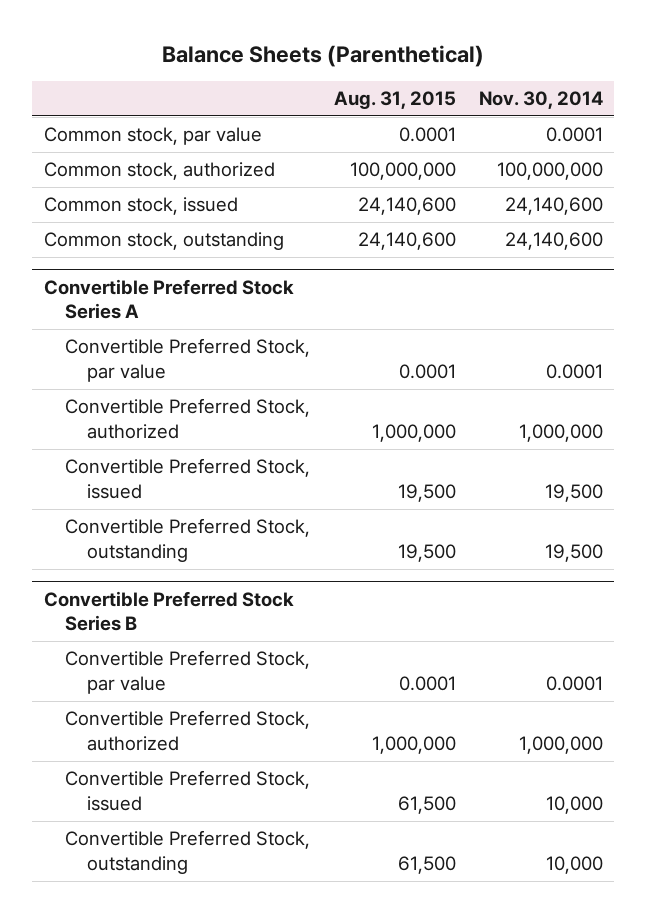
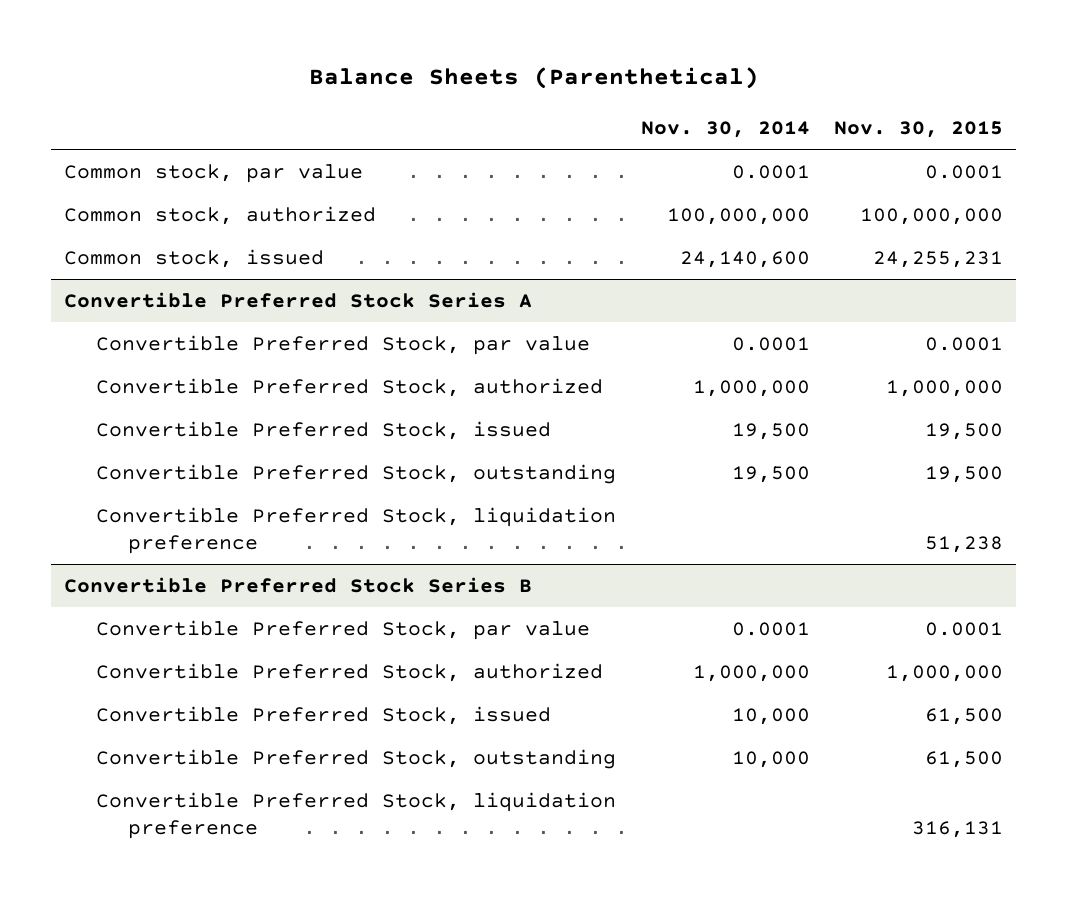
[333,91,456,110] Aug. 31, 2015 -> none
none -> [834,120,1004,138] Nov. 30, 2015
[43,232,284,251] Common stock, outstanding -> none
none -> [95,507,616,554] Convertible Preferred Stock, liquidation preference
none -> [95,792,616,839] Convertible Preferred Stock, liquidation preference

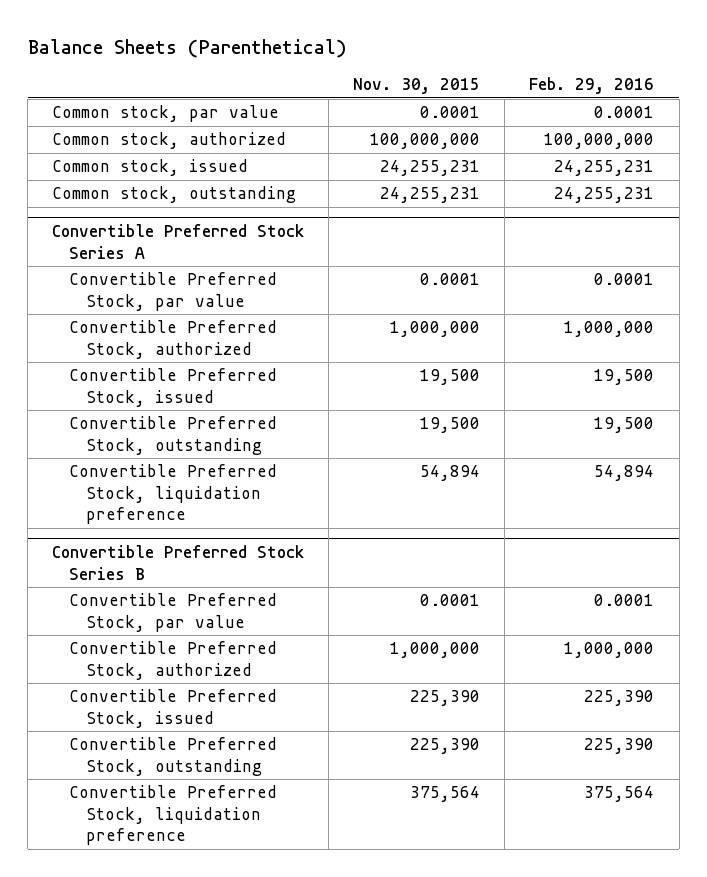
[640,120,810,138] Nov. 30, 2014 -> none
none -> [529,77,655,95] Feb. 29, 2016
none -> [52,186,297,204] Common stock, outstanding
[925,535,1004,553] 51,238 -> [420,465,481,482] 54,894
[925,708,1004,726] 61,500 -> [410,690,481,707] 225,390
[925,751,1004,769] 61,500 -> [410,738,481,755] 225,390
[912,820,1004,838] 316,131 -> [410,786,481,803] 375,564

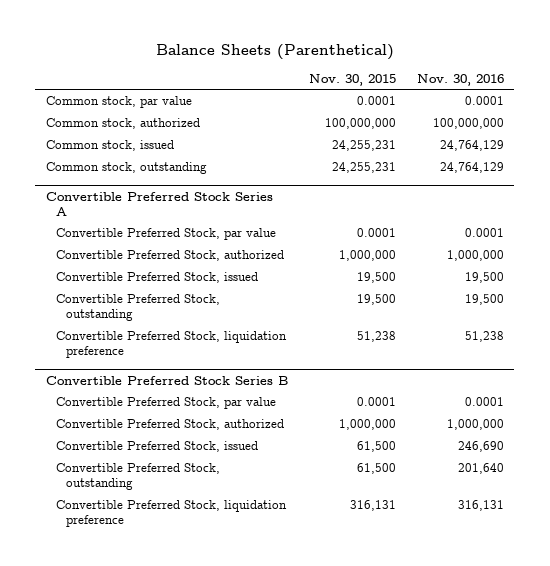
[529,77,655,95] Feb. 29, 2016 -> none
none -> [416,73,504,86] Nov. 30, 2016
[420,465,481,482] 54,894 -> [356,331,396,343] 51,238
[410,690,481,707] 225,390 -> [356,441,396,453] 61,500
[410,738,481,755] 225,390 -> [356,463,396,475] 61,500
[410,786,481,803] 375,564 -> [349,500,396,512] 316,131

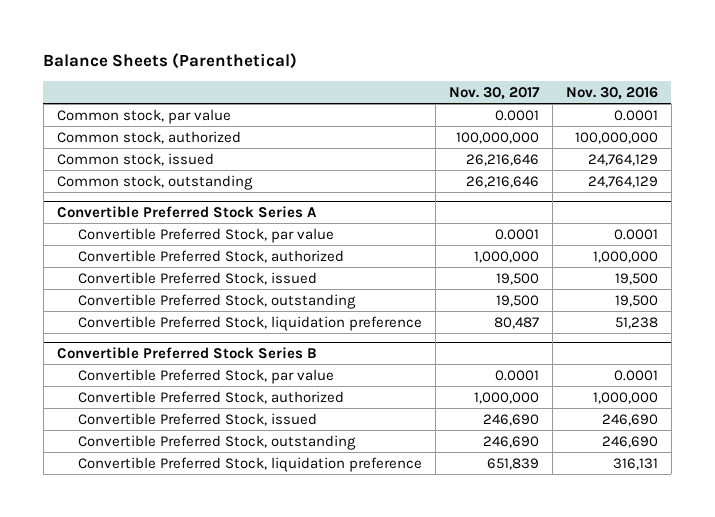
[308,73,396,86] Nov. 30, 2015 -> none
none -> [448,86,540,100] Nov. 30, 2017
[457,463,504,475] 201,640 -> [601,435,658,448] 246,690

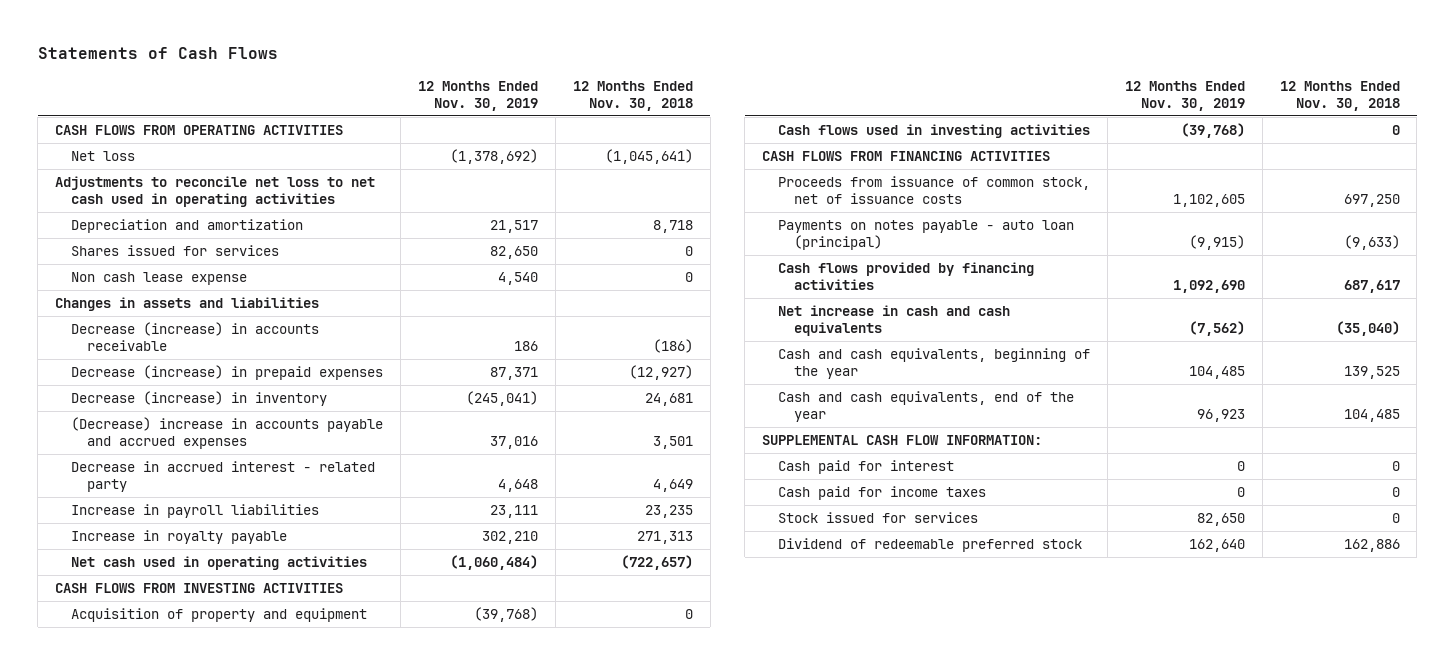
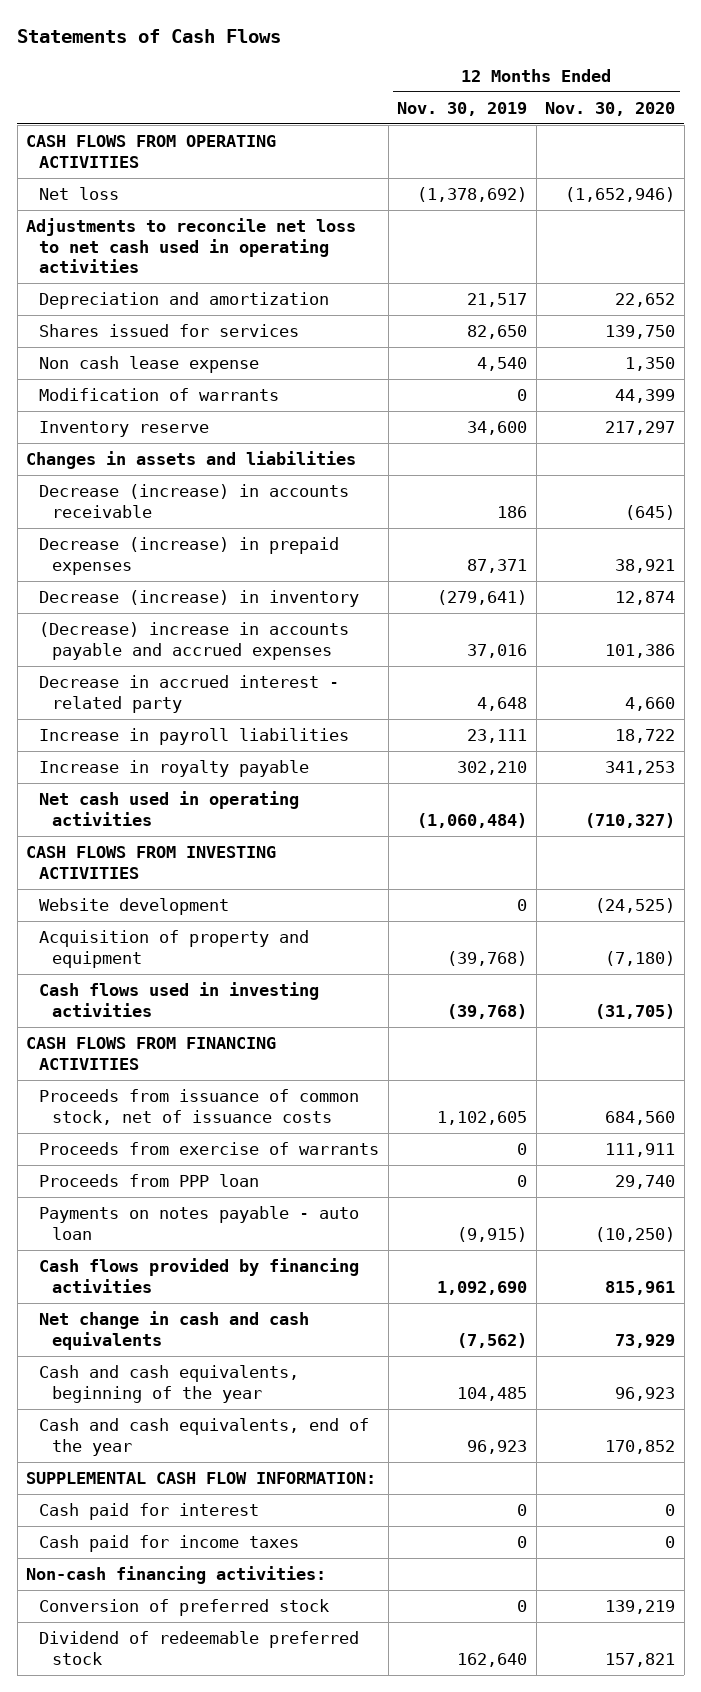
[572,80,693,112] 12 Months Ended Nov. 30, 2018 -> none
none -> [545,101,676,116] Nov. 30, 2020
none -> [39,388,280,402] Modification of warrants
none -> [39,421,210,438] Inventory reserve
[465,390,538,406] (245,041) -> [437,590,528,606] (279,641)
none -> [39,898,230,916] Website development
none -> [39,1142,380,1156] Proceeds from exercise of warrants
none -> [39,1174,260,1188] Proceeds from PPP loan
[777,219,1074,251] Payments on notes payable - auto loan (principal) -> [39,1206,360,1240] Payments on notes payable - auto loan
[777,304,1010,337] Net increase in cash and cash equivalents -> [39,1311,310,1350] Net change in cash and cash equivalents
[777,511,978,523] Stock issued for services -> none
none -> [26,1566,327,1585] Non-cash financing activities:
none -> [39,1599,330,1617] Conversion of preferred stock

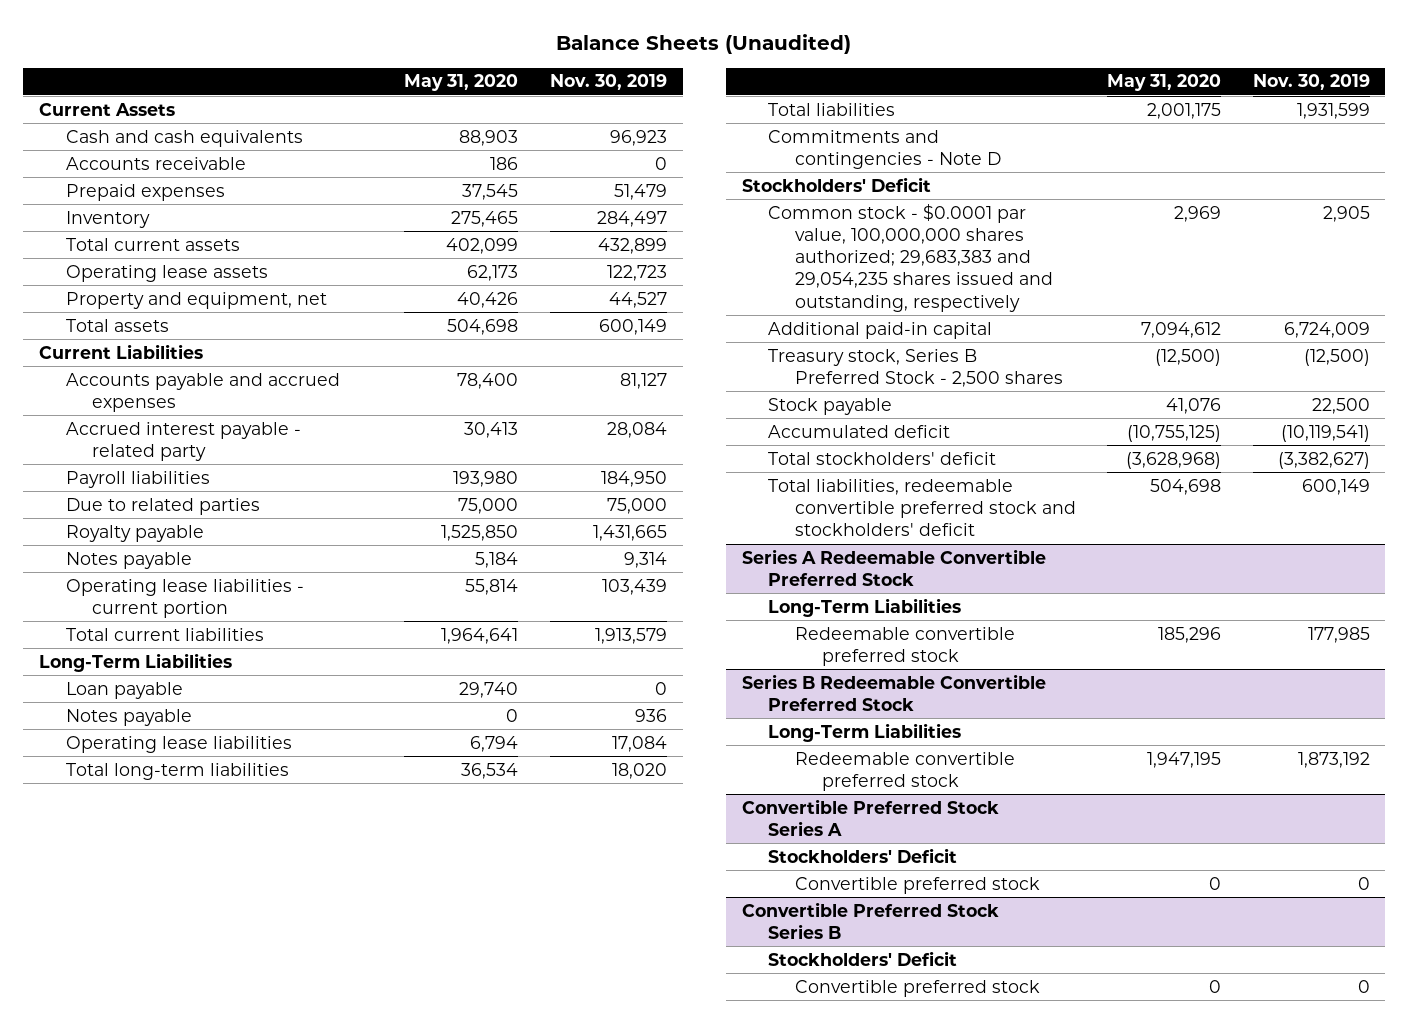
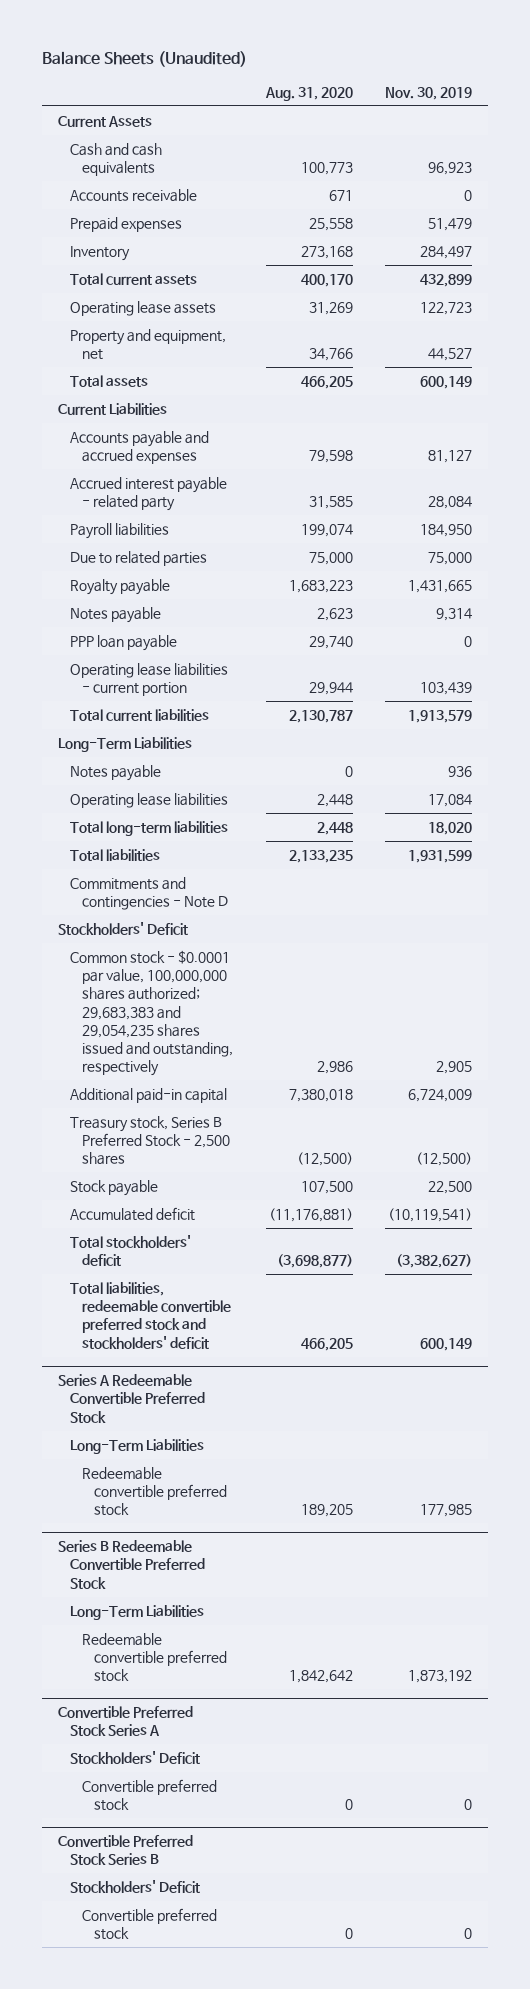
[404,74,519,92] May 31, 2020 -> none
none -> [264,86,353,101] Aug. 31, 2020
none -> [70,635,178,652] PPP loan payable
[65,681,183,699] Loan payable -> none

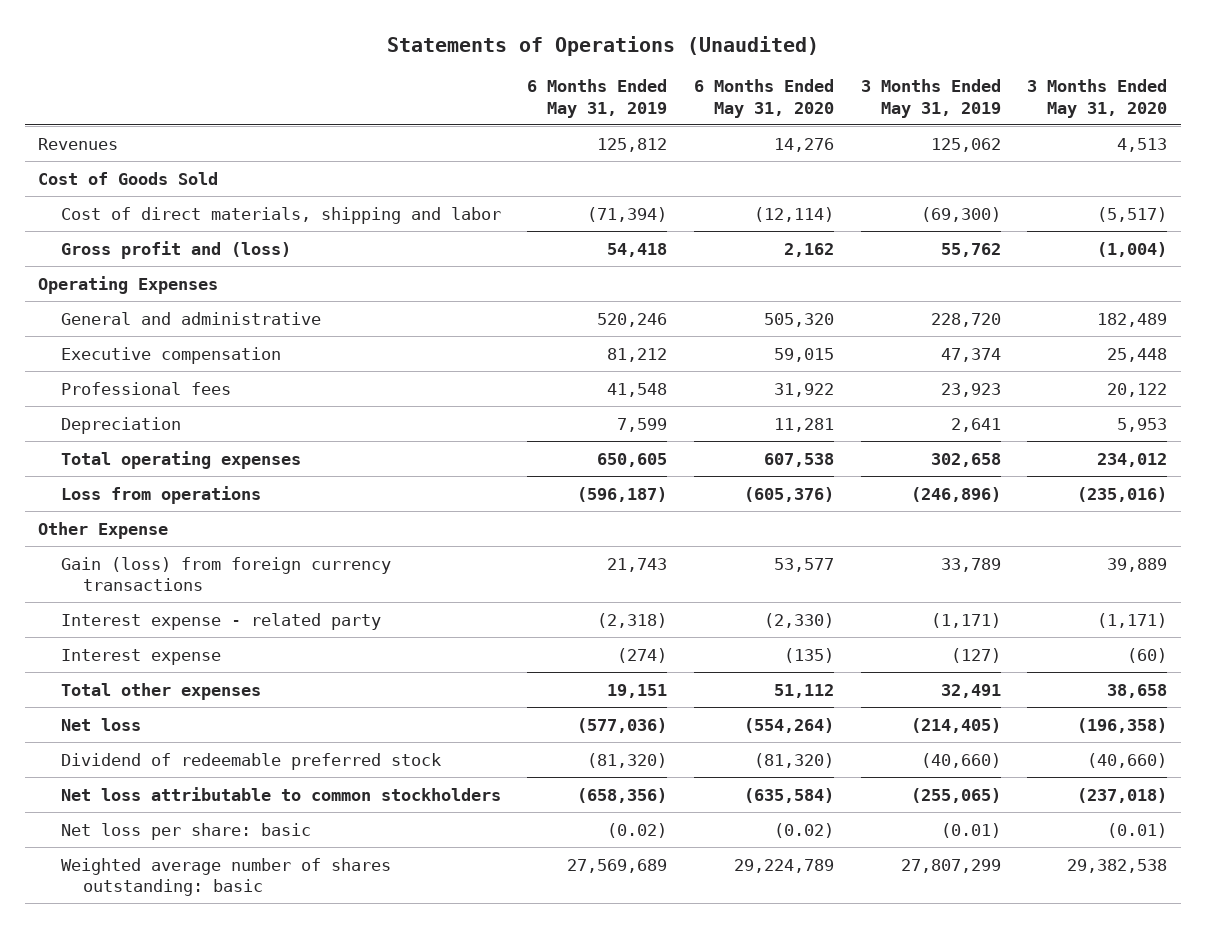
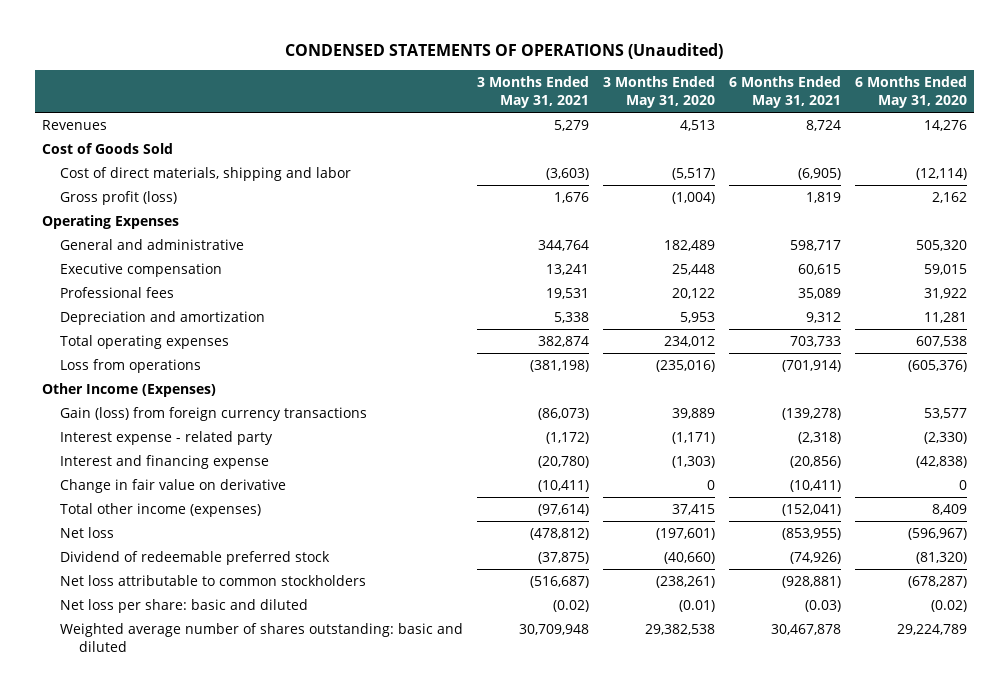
[386,35,819,56] Statements of Operations (Unaudited) -> [285,43,724,60] CONDENSED STATEMENTS OF OPERATIONS (Unaudited)
[527,79,668,118] 6 Months Ended May 31, 2019 -> none
[860,79,1001,118] 3 Months Ended May 31, 2019 -> none
none -> [477,76,590,109] 3 Months Ended May 31, 2021
none -> [728,76,841,109] 6 Months Ended May 31, 2021
[60,240,291,259] Gross profit and (loss) -> [60,191,178,206] Gross profit (loss)
[60,416,181,434] Depreciation -> [60,311,266,326] Depreciation and amortization
[38,521,169,539] Other Expense -> [41,383,216,398] Other Income (Expenses)
[60,648,221,665] Interest expense -> [60,455,270,470] Interest and financing expense
[783,647,834,663] (135) -> [915,456,967,469] (42,838)
[1127,647,1168,663] (60) -> [671,456,715,469] (1,303)
none -> [60,479,287,494] Change in fair value on derivative
[60,682,261,700] Total other expenses -> [60,503,262,518] Total other income (expenses)
[773,683,834,698] 51,112 -> [931,504,967,516] 8,409
[1107,683,1168,698] 38,658 -> [671,504,715,516] 37,415
[743,717,834,733] (554,264) -> [907,528,967,541] (596,967)
[1077,717,1168,733] (196,358) -> [655,528,715,541] (197,601)
[743,787,834,803] (635,584) -> [907,576,967,589] (678,287)
[1077,787,1168,803] (237,018) -> [655,576,715,589] (238,261)
[60,822,311,840] Net loss per share: basic -> [60,599,309,614] Net loss per share: basic and diluted
[60,857,391,896] Weighted average number of shares outstanding: basic -> [60,623,464,652] Weighted average number of shares outstanding: basic and diluted

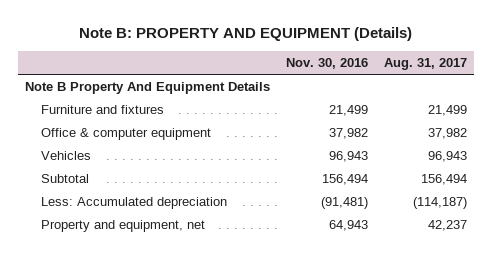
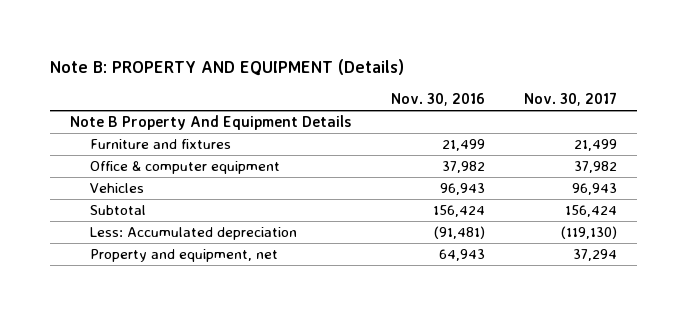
[383,58,467,71] Aug. 31, 2017 -> none
none -> [524,92,618,107] Nov. 30, 2017
[322,174,369,186] 156,494 -> [432,205,485,218] 156,424

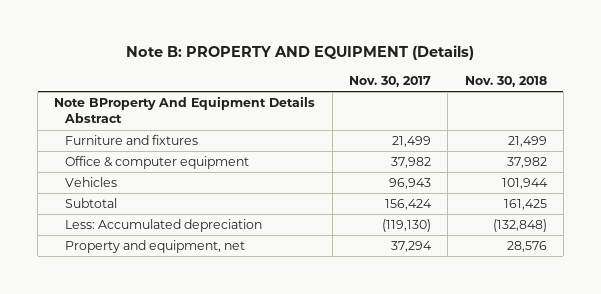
[390,93,485,107] Nov. 30, 2016 -> none
none -> [464,75,547,87] Nov. 30, 2018
[69,115,351,131] Note B Property And Equipment Details -> [54,96,316,124] Note BProperty And Equipment Details Abstract

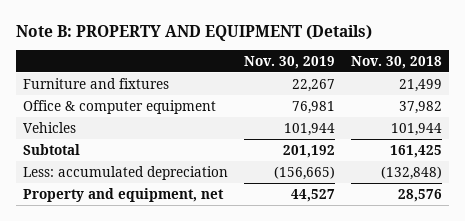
[348,75,431,87] Nov. 30, 2017 -> none
none -> [243,55,335,69] Nov. 30, 2019
[54,96,316,124] Note BProperty And Equipment Details Abstract -> none
[65,219,263,233] Less: Accumulated depreciation -> [23,165,229,180] Less: accumulated depreciation

